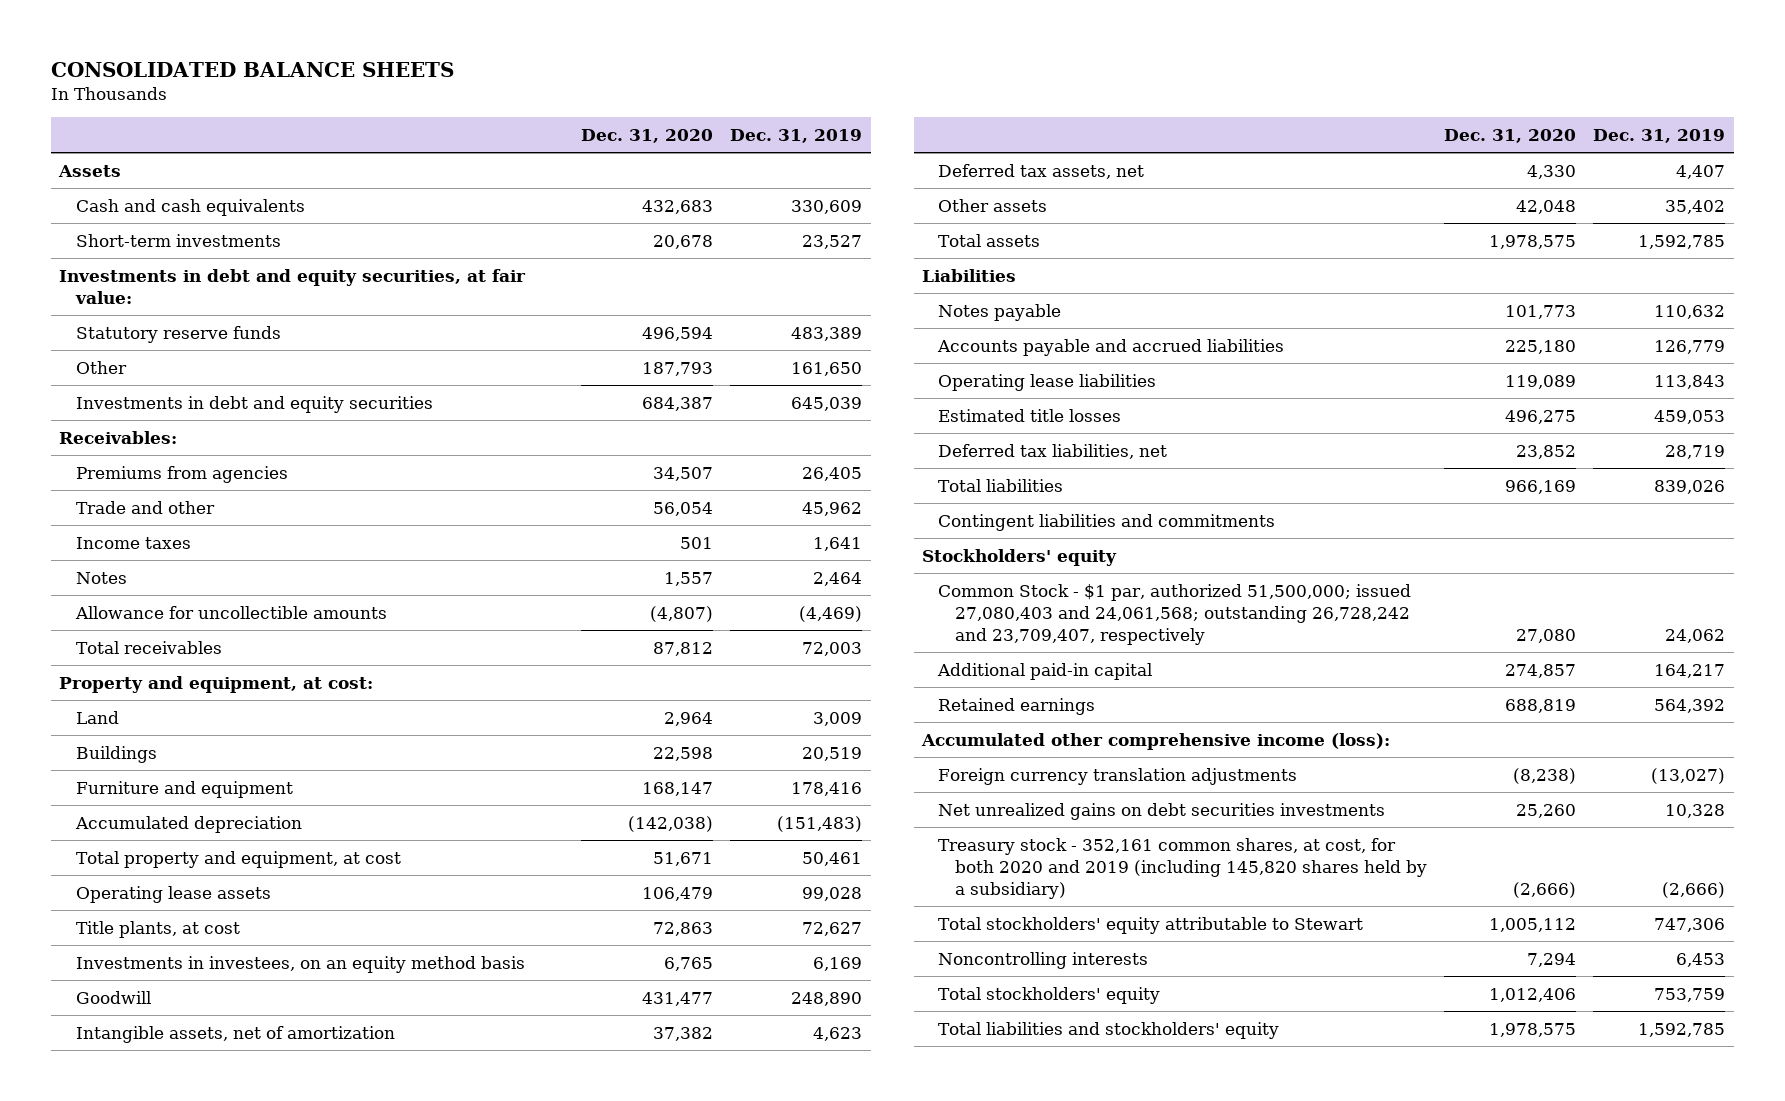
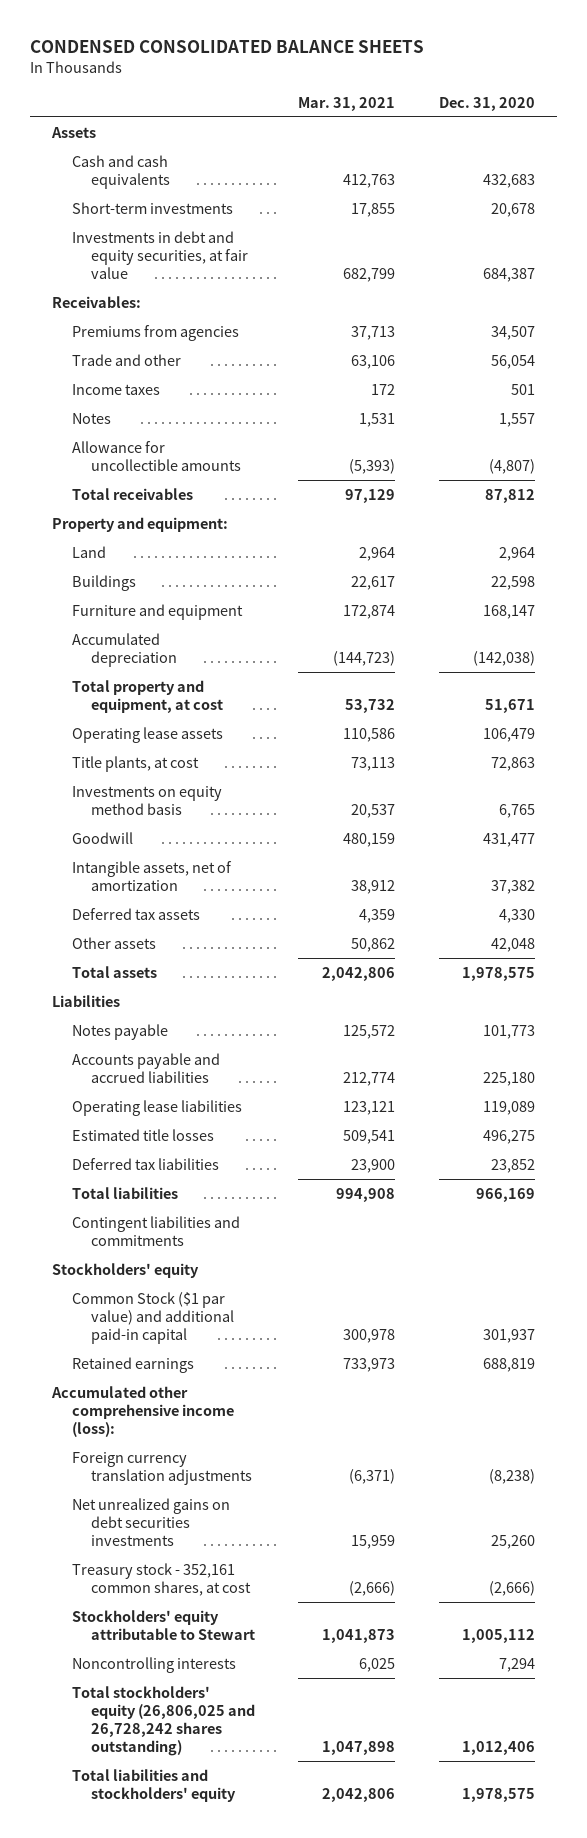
[50,62,454,78] CONSOLIDATED BALANCE SHEETS -> [30,40,425,54] CONDENSED CONSOLIDATED BALANCE SHEETS
[730,129,863,144] Dec. 31, 2019 -> none
none -> [298,96,396,111] Mar. 31, 2021
[59,268,527,304] Investments in debt and equity securities, at fair value: -> none
[75,325,281,343] Statutory reserve funds -> none
[75,360,127,374] Other -> none
[75,395,433,413] Investments in debt and equity securities -> [71,230,248,279] Investments in debt and equity securities, at fair value
[59,675,374,693] Property and equipment, at cost: -> [52,516,229,532] Property and equipment:
[75,955,525,973] Investments in investees, on an equity method basis -> [71,785,222,815] Investments on equity method basis
[938,163,1145,179] Deferred tax assets, net -> [71,907,200,920] Deferred tax assets
[938,443,1168,459] Deferred tax liabilities, net -> [71,1157,219,1170] Deferred tax liabilities
[938,583,1412,645] Common Stock - $1 par, authorized 51,500,000; issued 27,080,403 and 24,061,568; outstanding 26,728,242 and 23,709,407, respectively -> none
[937,662,1153,680] Additional paid-in capital -> none
none -> [71,1291,234,1344] Common Stock ($1 par value) and additional paid-in capital
[938,837,1427,899] Treasury stock - 352,161 common shares, at cost, for both 2020 and 2019 (including 145,820 shares held by a subsidiary) -> [71,1562,251,1596] Treasury stock - 352,161 common shares, at cost
[938,916,1364,934] Total stockholders' equity attributable to Stewart -> [71,1609,255,1640] Stockholders' equity attributable to Stewart
[938,986,1161,1004] Total stockholders' equity -> [71,1685,255,1756] Total stockholders' equity (26,806,025 and 26,728,242 shares outstanding)

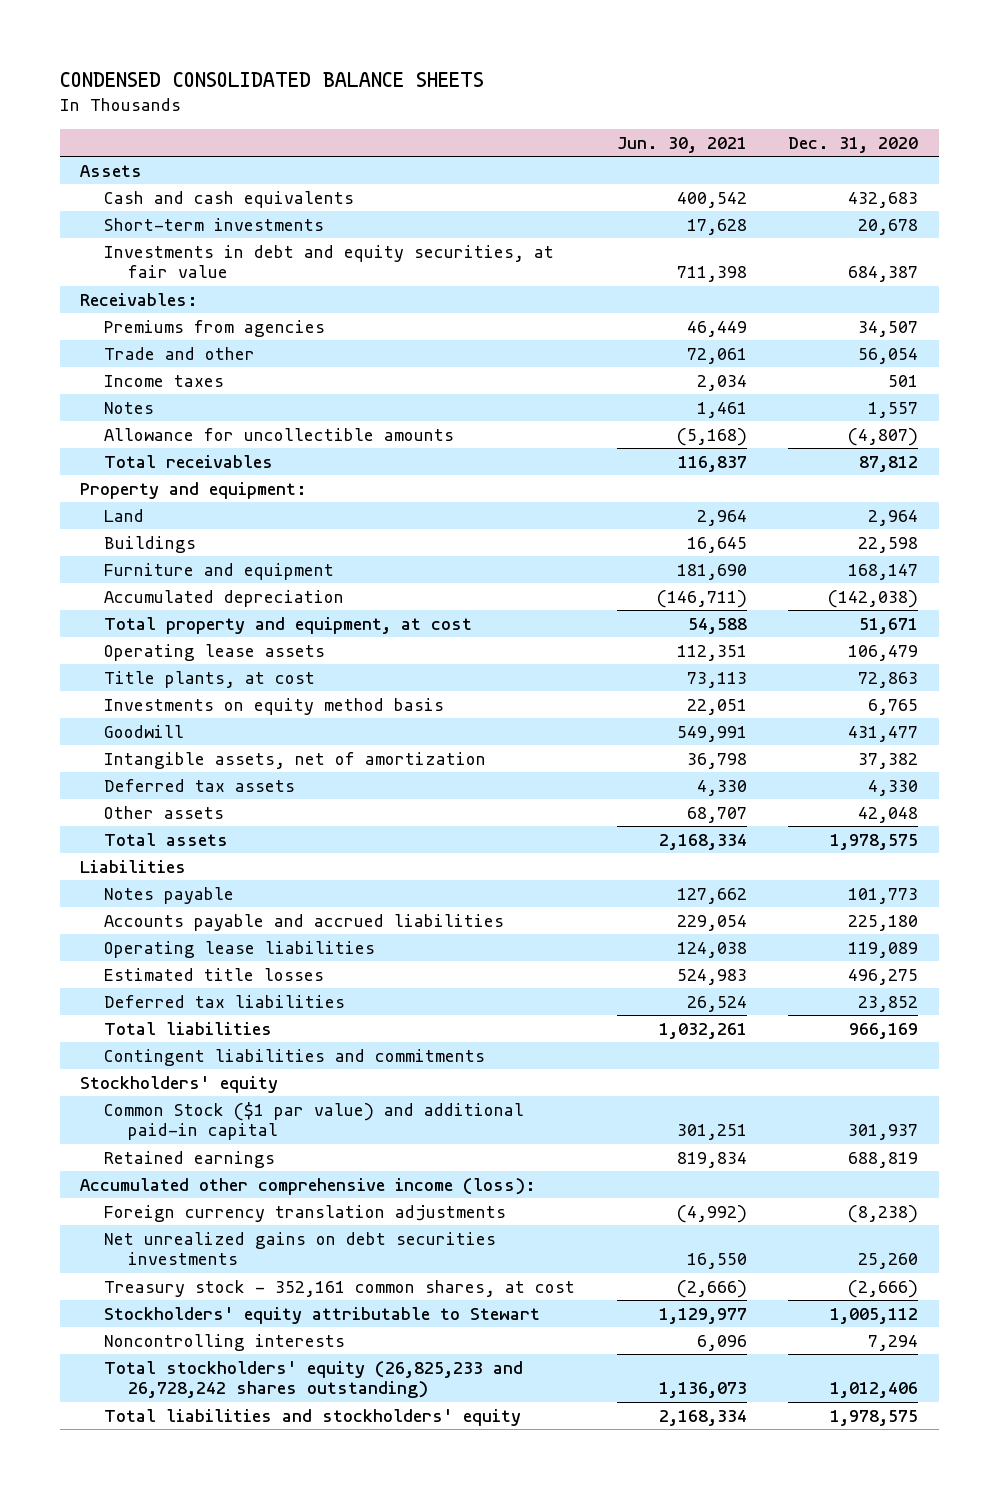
[298,96,396,111] Mar. 31, 2021 -> none
none -> [616,136,747,153] Jun. 30, 2021
[71,1685,255,1756] Total stockholders' equity (26,806,025 and 26,728,242 shares outstanding) -> [104,1360,524,1399] Total stockholders' equity (26,825,233 and 26,728,242 shares outstanding)

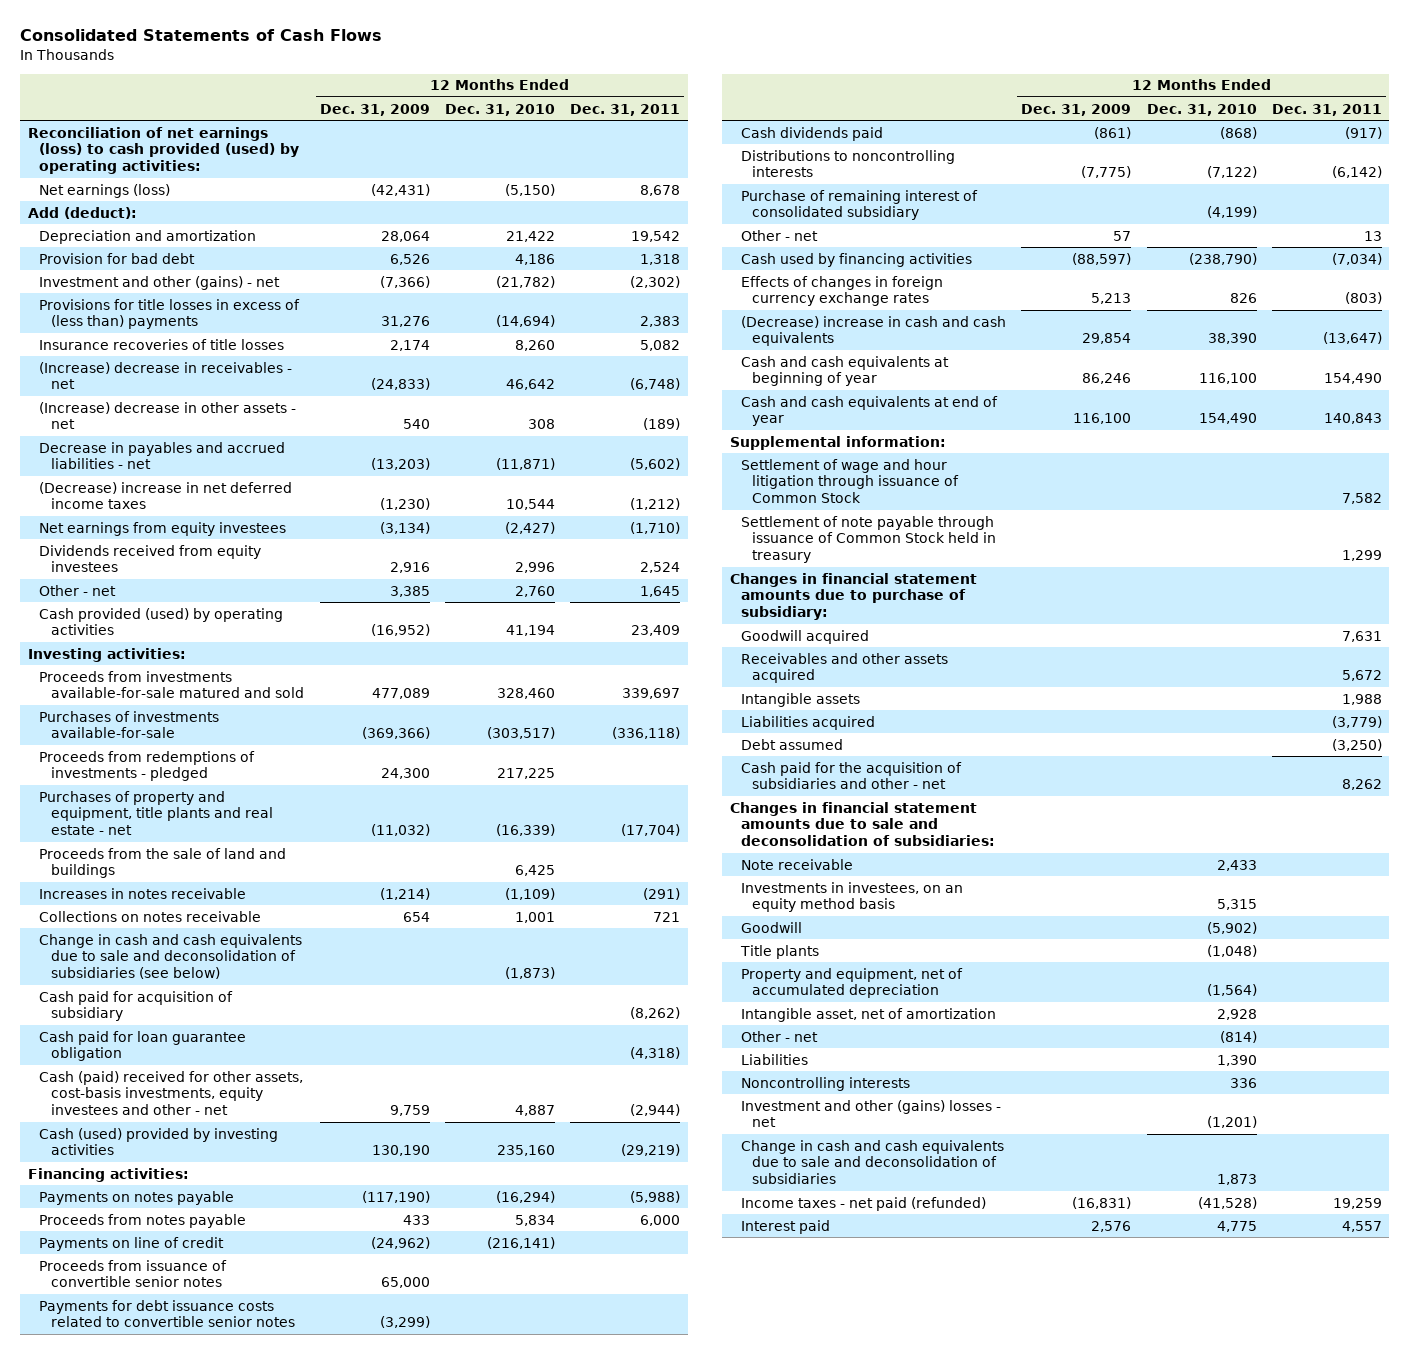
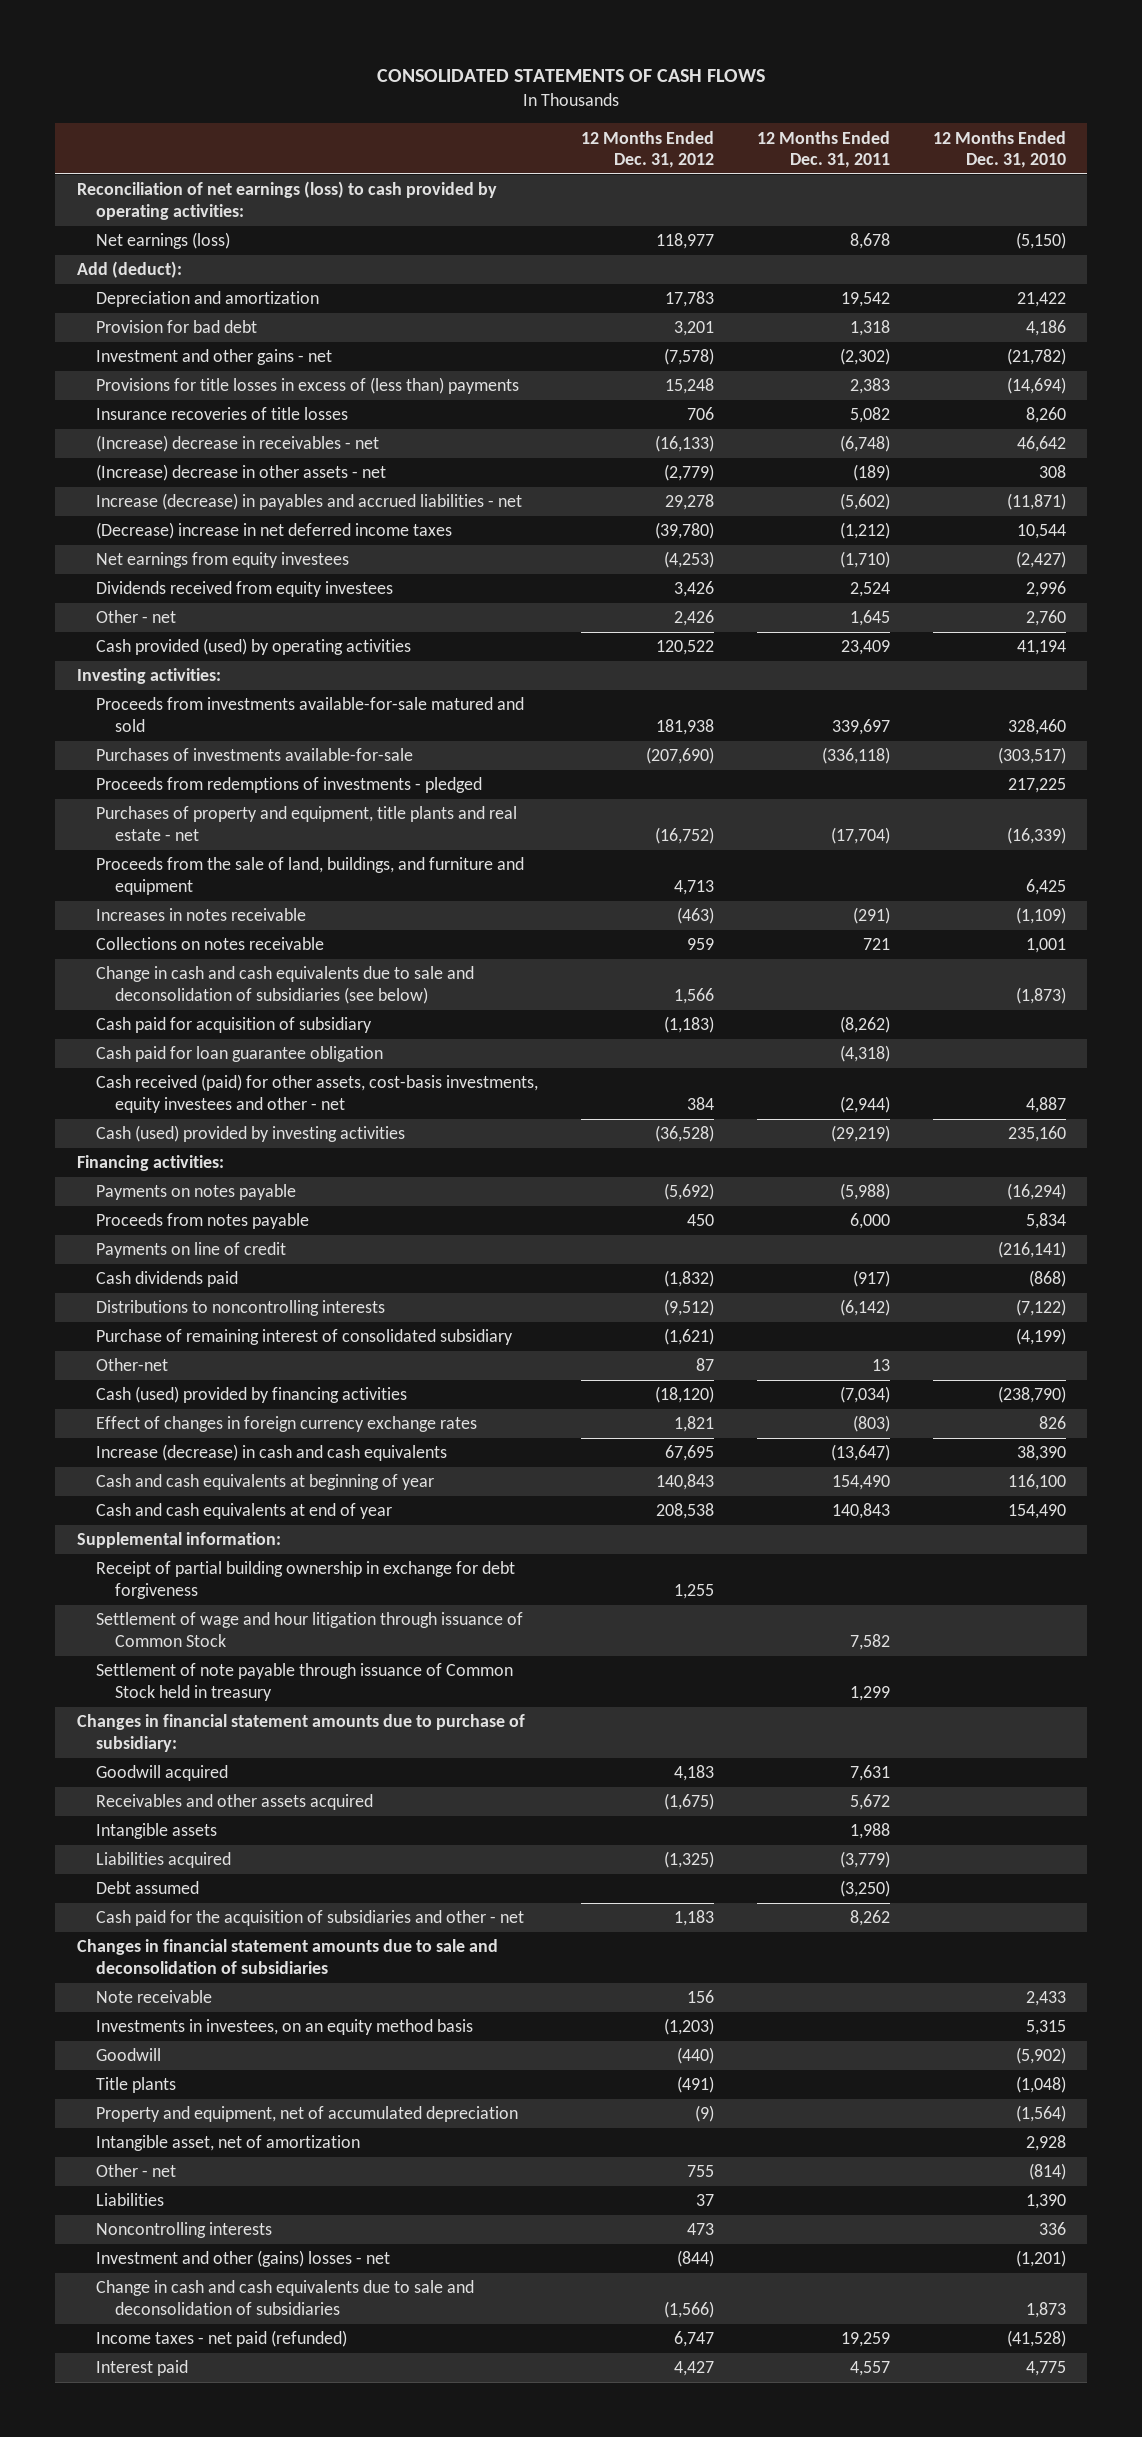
[20,29,383,42] Consolidated Statements of Cash Flows -> [377,69,766,83] CONSOLIDATED STATEMENTS OF CASH FLOWS
[319,103,430,116] Dec. 31, 2009 -> none
none -> [580,130,714,168] 12 Months Ended Dec. 31, 2012
[27,126,300,175] Reconciliation of net earnings (loss) to cash provided (used) by operating activities: -> [76,181,497,220] Reconciliation of net earnings (loss) to cash provided by operating activities:
[39,275,281,290] Investment and other (gains) - net -> [95,349,332,366] Investment and other gains - net
[39,441,286,470] Decrease in payables and accrued liabilities - net -> [95,493,522,511] Increase (decrease) in payables and accrued liabilities - net
[39,847,287,879] Proceeds from the sale of land and buildings -> [95,857,524,895] Proceeds from the sale of land, buildings, and furniture and equipment
[39,1070,304,1116] Cash (paid) received for other assets, cost-basis investments, equity investees and other - net -> [95,1074,538,1113] Cash received (paid) for other assets, cost-basis investments, equity investees and other - net
[39,1259,228,1288] Proceeds from issuance of convertible senior notes -> none
[39,1299,295,1328] Payments for debt issuance costs related to convertible senior notes -> none
[741,229,819,241] Other - net -> [95,1358,168,1372] Other-net
[741,252,973,267] Cash used by financing activities -> [95,1386,407,1404] Cash (used) provided by financing activities
[741,275,944,307] Effects of changes in foreign currency exchange rates -> [95,1416,477,1433] Effect of changes in foreign currency exchange rates
[741,315,1007,347] (Decrease) increase in cash and cash equivalents -> [95,1444,447,1462] Increase (decrease) in cash and cash equivalents
none -> [95,1561,515,1599] Receipt of partial building ownership in exchange for debt forgiveness
[729,801,996,847] Changes in financial statement amounts due to sale and deconsolidation of subsidiaries: -> [76,1939,498,1974] Changes in financial statement amounts due to sale and deconsolidation of subsidiaries

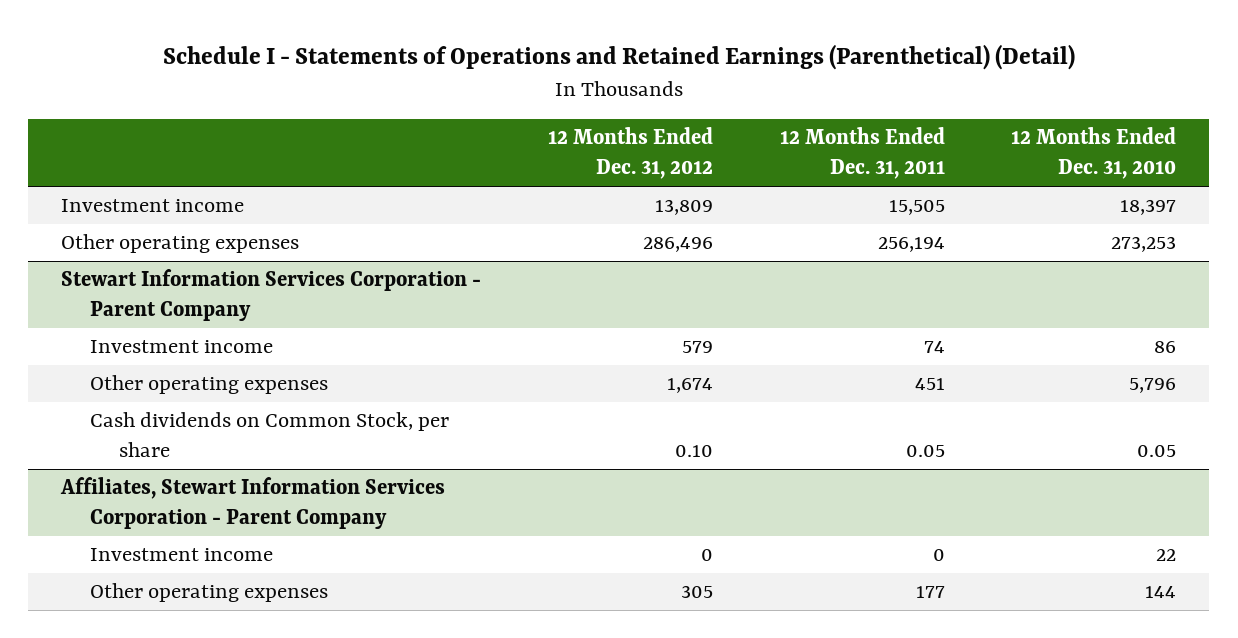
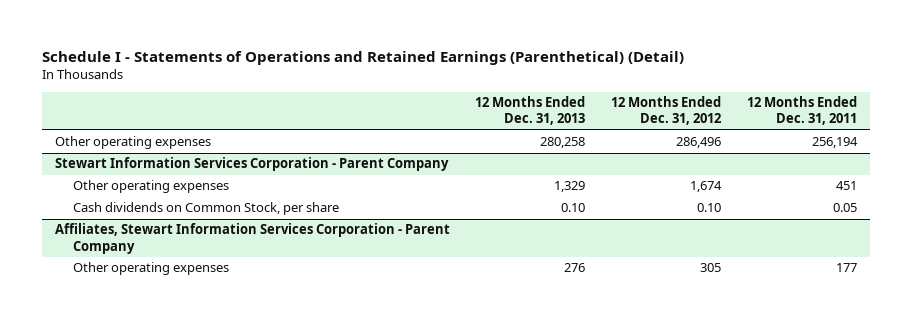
[1011,127,1177,180] 12 Months Ended Dec. 31, 2010 -> none
none -> [475,96,586,126] 12 Months Ended Dec. 31, 2013
[61,199,245,213] Investment income -> none
[90,340,274,354] Investment income -> none
[90,548,274,562] Investment income -> none

